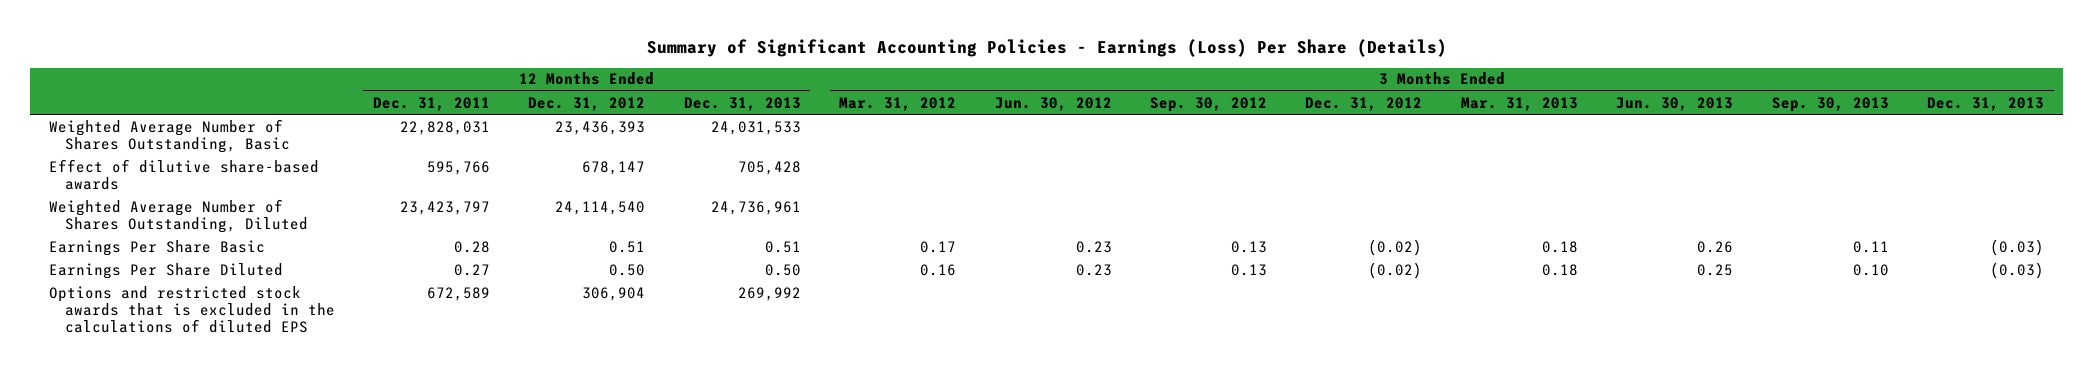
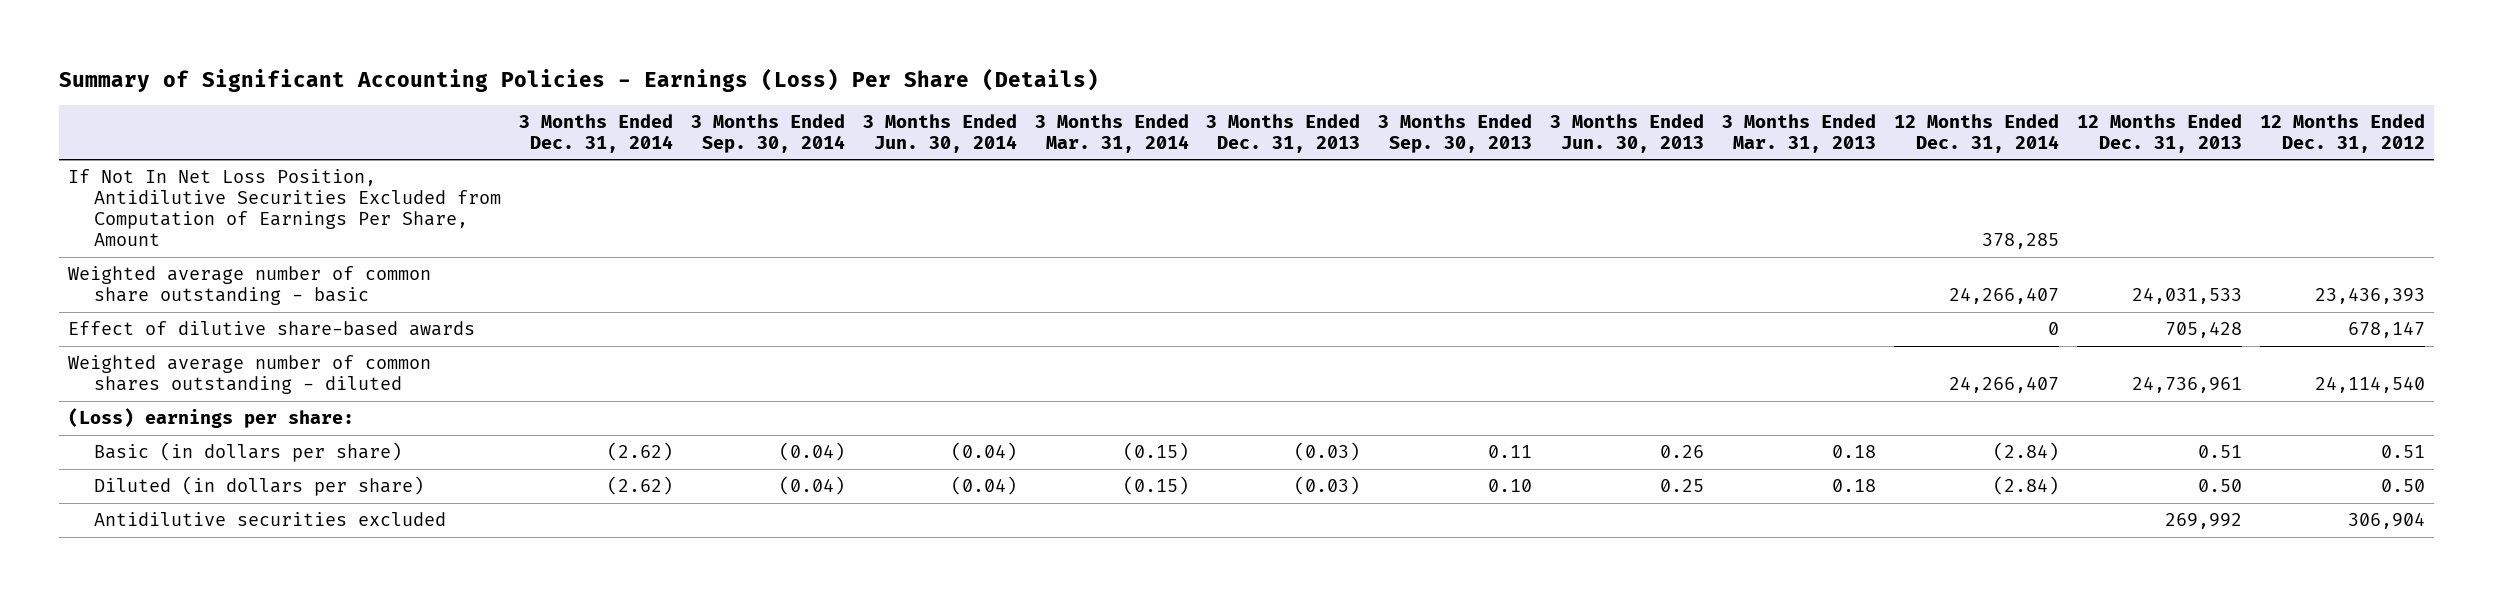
[373,96,491,111] Dec. 31, 2011 -> none
[839,96,957,111] Mar. 31, 2012 -> none
[994,96,1112,111] Jun. 30, 2012 -> none
[1150,96,1268,112] Sep. 30, 2012 -> none
[1305,96,1423,111] Dec. 31, 2012 -> none
none -> [518,113,673,153] 3 Months Ended Dec. 31, 2014
none -> [690,113,845,153] 3 Months Ended Sep. 30, 2014
none -> [862,113,1017,153] 3 Months Ended Jun. 30, 2014
none -> [1034,113,1189,153] 3 Months Ended Mar. 31, 2014
none -> [1894,113,2060,153] 12 Months Ended Dec. 31, 2014
none -> [68,169,501,247] If Not In Net Loss Position, Antidilutive Securities Excluded from Computation of Earnings Per Share, Amount
[49,118,290,153] Weighted Average Number of Shares Outstanding, Basic -> [68,266,432,306] Weighted average number of common share outstanding - basic
[49,198,308,233] Weighted Average Number of Shares Outstanding, Diluted -> [68,355,432,395] Weighted average number of common shares outstanding - diluted
none -> [68,408,355,429] (Loss) earnings per share:
[49,239,266,256] Earnings Per Share Basic -> [93,442,402,463] Basic (in dollars per share)
[49,262,284,279] Earnings Per Share Diluted -> [93,476,424,497] Diluted (in dollars per share)
[49,285,335,333] Options and restricted stock awards that is excluded in the calculations of diluted EPS -> [93,512,446,527] Antidilutive securities excluded

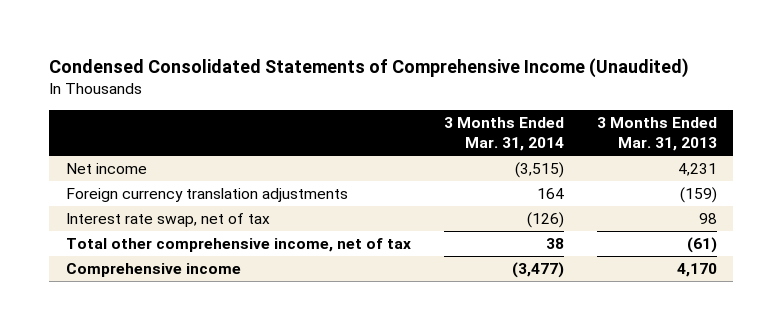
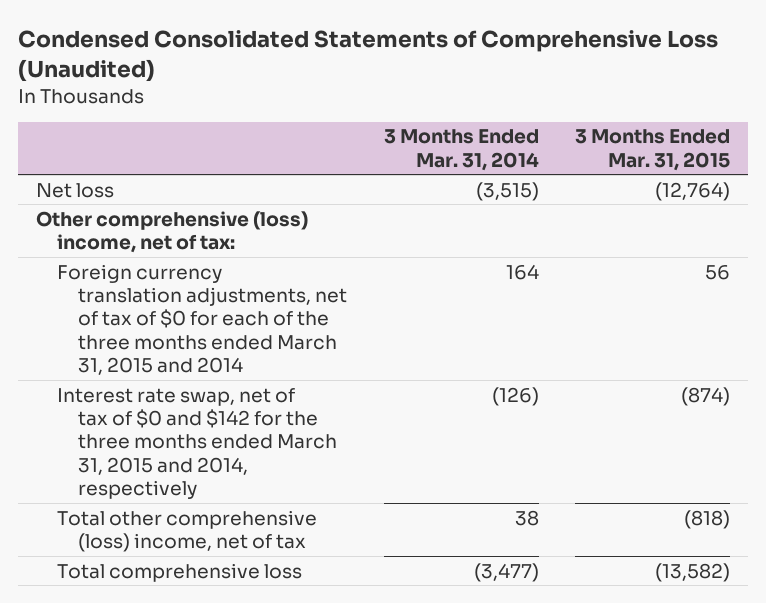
[49,58,690,79] Condensed Consolidated Statements of Comprehensive Income (Unaudited) -> [17,30,718,82] Condensed Consolidated Statements of Comprehensive Loss (Unaudited)
[596,117,717,151] 3 Months Ended Mar. 31, 2013 -> none
none -> [575,129,731,171] 3 Months Ended Mar. 31, 2015
[65,163,147,175] Net income -> [36,182,115,198] Net loss
none -> [36,210,309,254] Other comprehensive (loss) income, net of tax:
[65,188,348,203] Foreign currency translation adjustments -> [57,263,348,376] Foreign currency translation adjustments, net of tax of $0 for each of the three months ended March 31, 2015 and 2014
[65,213,270,228] Interest rate swap, net of tax -> [57,387,338,500] Interest rate swap, net of tax of $0 and $142 for the three months ended March 31, 2015 and 2014, respectively
[65,238,411,253] Total other comprehensive income, net of tax -> [57,509,318,553] Total other comprehensive (loss) income, net of tax
[65,263,241,278] Comprehensive income -> [57,562,303,582] Total comprehensive loss

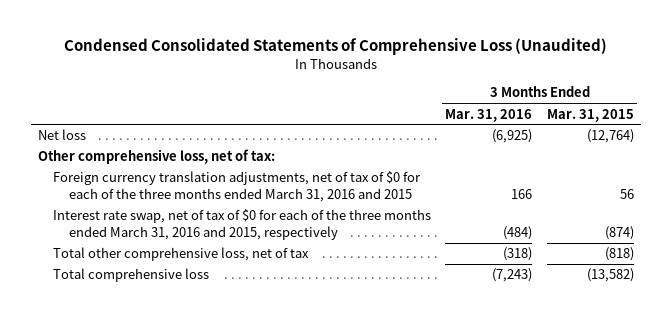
[383,129,539,171] 3 Months Ended Mar. 31, 2014 -> none
none -> [445,108,533,122] Mar. 31, 2016
[36,210,309,254] Other comprehensive (loss) income, net of tax: -> [37,149,275,165] Other comprehensive loss, net of tax:
[57,263,348,376] Foreign currency translation adjustments, net of tax of $0 for each of the three months ended March 31, 2015 and 2014 -> [53,171,422,203] Foreign currency translation adjustments, net of tax of $0 for each of the three months ended March 31, 2016 and 2015
[57,387,338,500] Interest rate swap, net of tax of $0 and $142 for the three months ended March 31, 2015 and 2014, respectively -> [53,209,432,241] Interest rate swap, net of tax of $0 for each of the three months ended March 31, 2016 and 2015, respectively
[57,509,318,553] Total other comprehensive (loss) income, net of tax -> [53,247,310,262] Total other comprehensive loss, net of tax

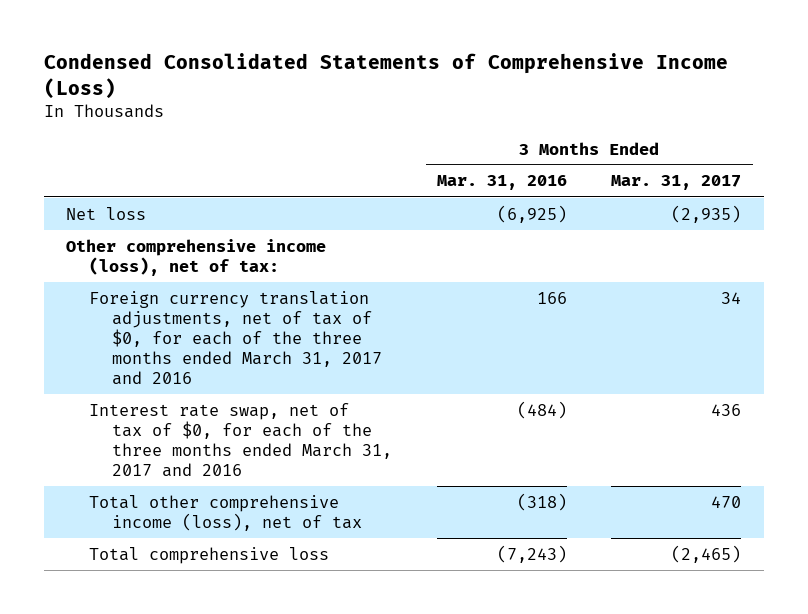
[63,38,607,56] Condensed Consolidated Statements of Comprehensive Loss (Unaudited) -> [44,53,729,99] Condensed Consolidated Statements of Comprehensive Income (Loss)
[546,108,634,122] Mar. 31, 2015 -> none
none -> [611,175,742,191] Mar. 31, 2017
[37,149,275,165] Other comprehensive loss, net of tax: -> [66,238,327,276] Other comprehensive income (loss), net of tax:
[53,171,422,203] Foreign currency translation adjustments, net of tax of $0 for each of the three months ended March 31, 2016 and 2015 -> [89,290,383,385] Foreign currency translation adjustments, net of tax of $0, for each of the three months ended March 31, 2017 and 2016
[53,209,432,241] Interest rate swap, net of tax of $0 for each of the three months ended March 31, 2016 and 2015, respectively -> [89,402,393,477] Interest rate swap, net of tax of $0, for each of the three months ended March 31, 2017 and 2016
[53,247,310,262] Total other comprehensive loss, net of tax -> [89,494,363,531] Total other comprehensive income (loss), net of tax

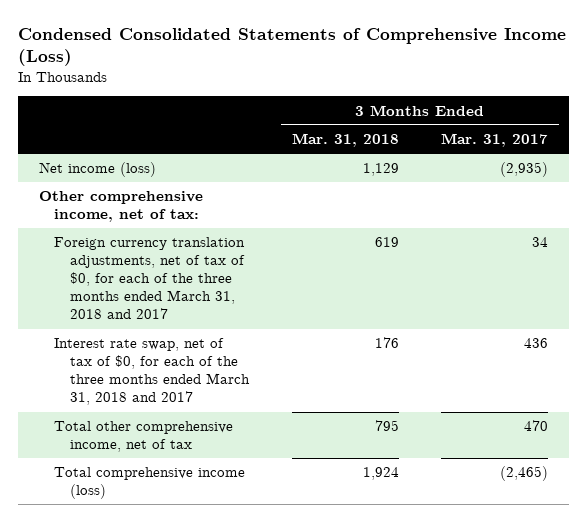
[436,175,567,191] Mar. 31, 2016 -> none
none -> [291,132,399,147] Mar. 31, 2018
[66,206,147,220] Net loss -> [38,162,156,178] Net income (loss)
[66,238,327,276] Other comprehensive income (loss), net of tax: -> [38,191,203,223] Other comprehensive income, net of tax:
[89,290,383,385] Foreign currency translation adjustments, net of tax of $0, for each of the three months ended March 31, 2017 and 2016 -> [54,237,246,320] Foreign currency translation adjustments, net of tax of $0, for each of the three months ended March 31, 2018 and 2017
[89,402,393,477] Interest rate swap, net of tax of $0, for each of the three months ended March 31, 2017 and 2016 -> [54,338,251,406] Interest rate swap, net of tax of $0, for each of the three months ended March 31, 2018 and 2017
[89,494,363,531] Total other comprehensive income (loss), net of tax -> [54,421,234,453] Total other comprehensive income, net of tax
[89,546,330,564] Total comprehensive loss -> [54,467,246,500] Total comprehensive income (loss)

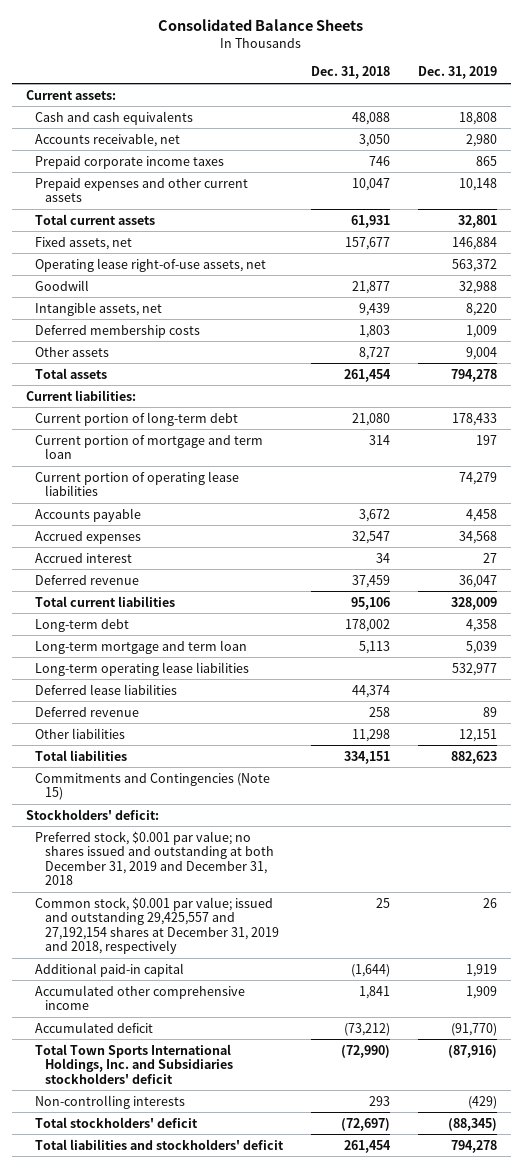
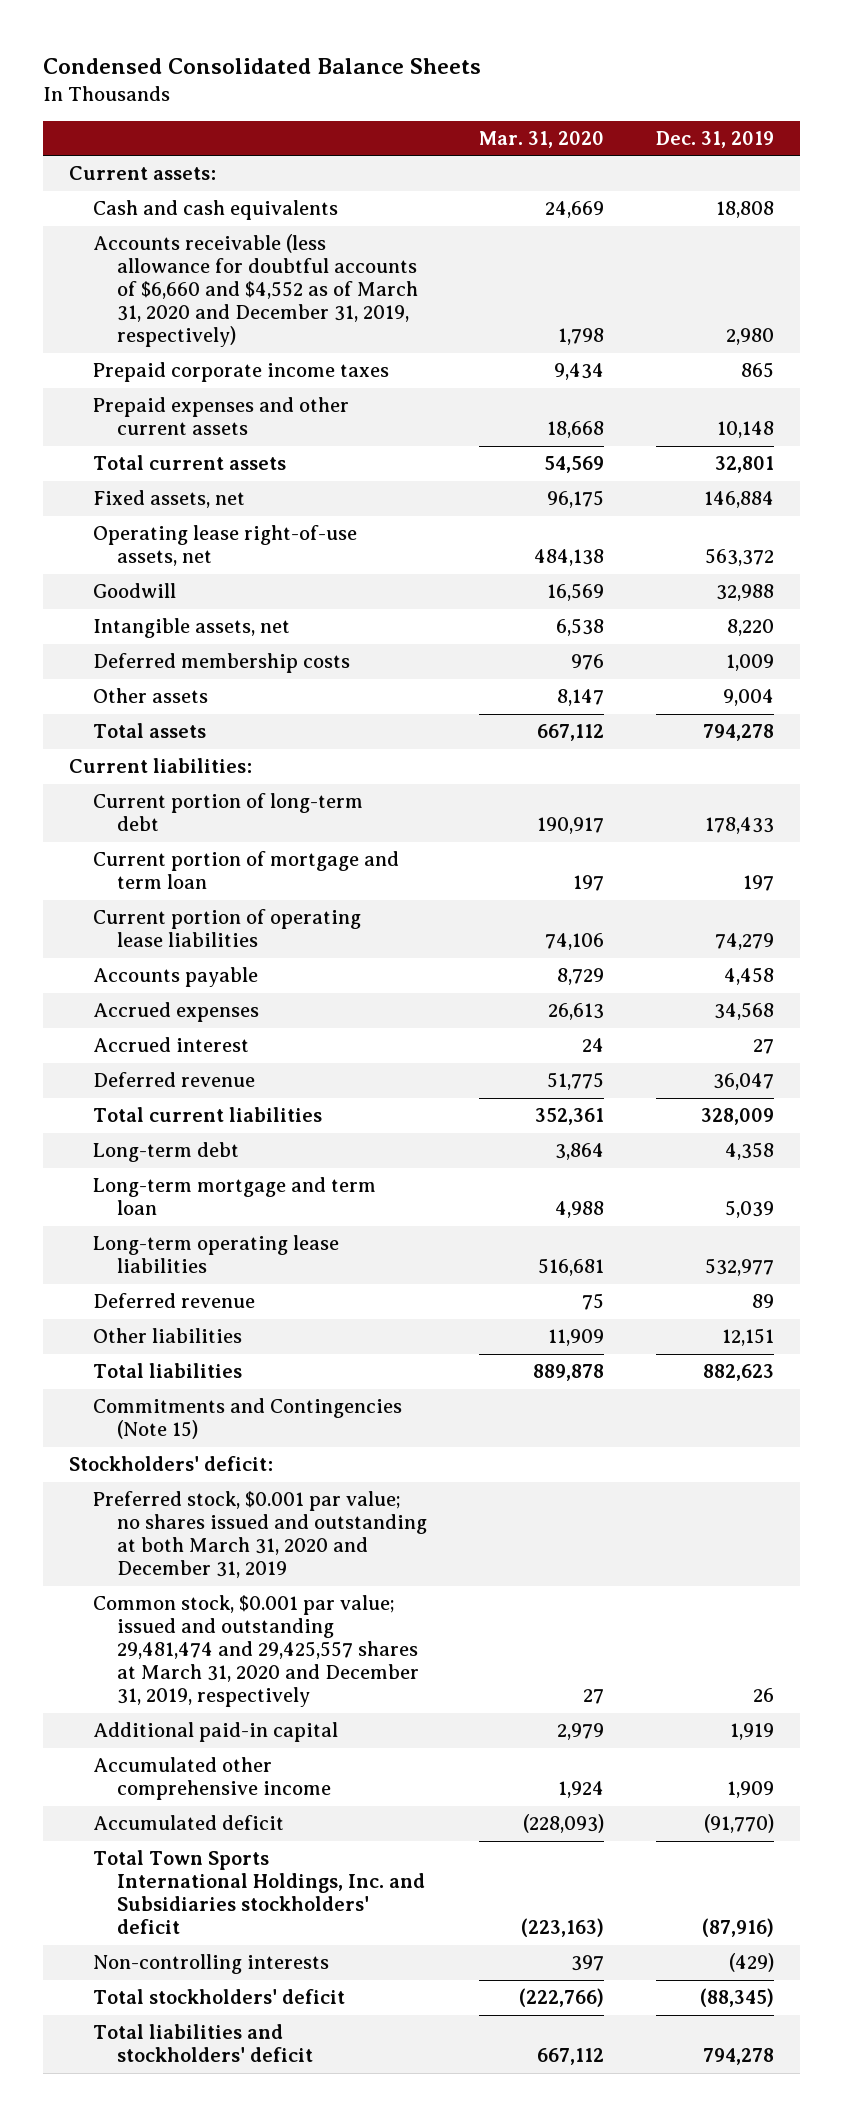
[158,19,364,32] Consolidated Balance Sheets -> [43,57,482,74] Condensed Consolidated Balance Sheets
[310,66,390,80] Dec. 31, 2018 -> none
none -> [479,130,605,148] Mar. 31, 2020
[35,132,181,147] Accounts receivable, net -> [93,234,419,348] Accounts receivable (less allowance for doubtful accounts of $6,660 and $4,552 as of March 31, 2020 and December 31, 2019, respectively)
[35,683,178,695] Deferred lease liabilities -> none
[35,830,274,886] Preferred stock, $0.001 par value; no shares issued and outstanding at both December 31, 2019 and December 31, 2018 -> [93,1491,428,1579] Preferred stock, $0.001 par value; no shares issued and outstanding at both March 31, 2020 and December 31, 2019
[35,896,279,955] Common stock, $0.001 par value; issued and outstanding 29,425,557 and 27,192,154 shares at December 31, 2019 and 2018, respectively -> [93,1595,420,1708] Common stock, $0.001 par value; issued and outstanding 29,481,474 and 29,425,557 shares at March 31, 2020 and December 31, 2019, respectively

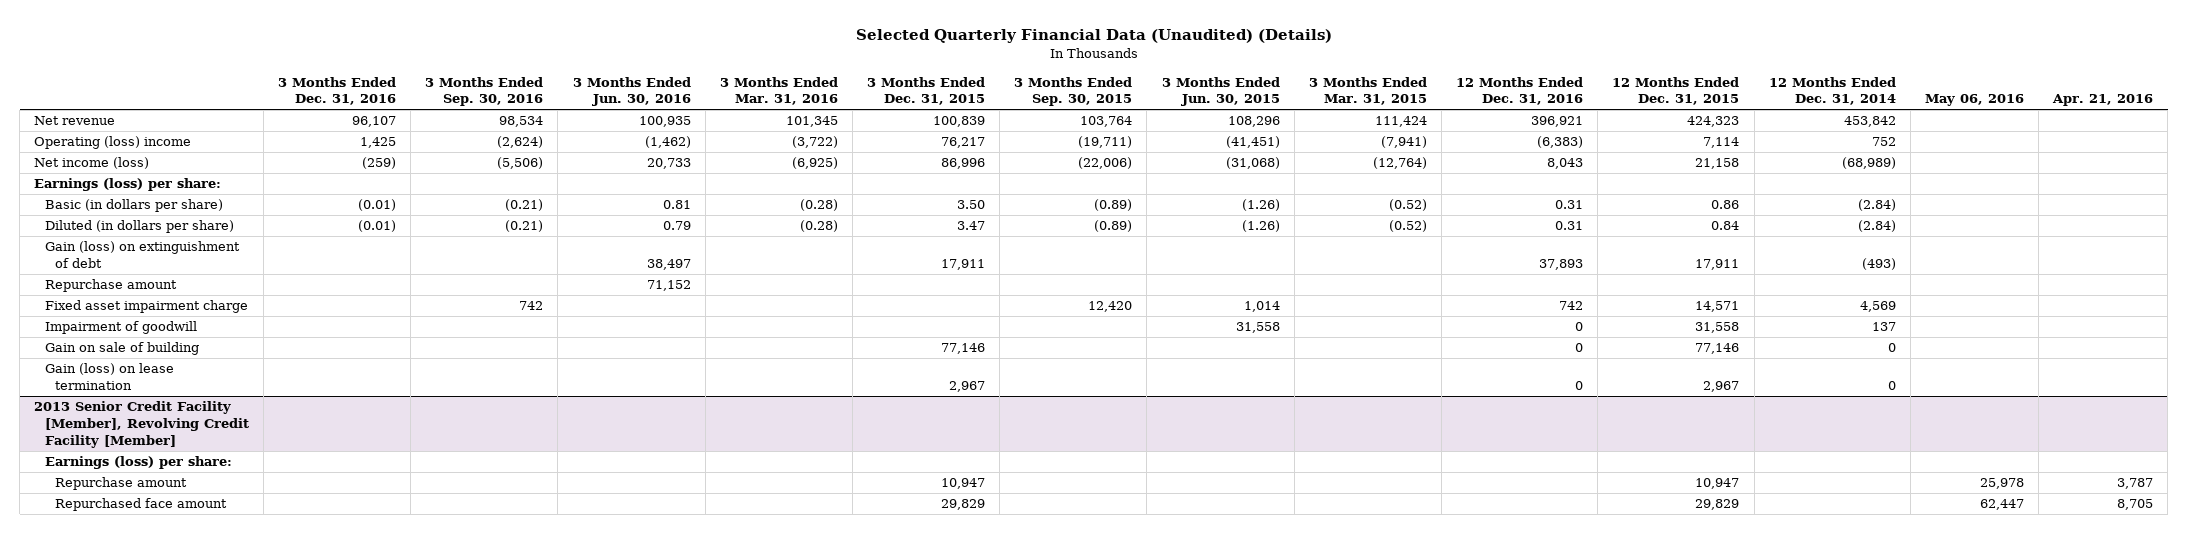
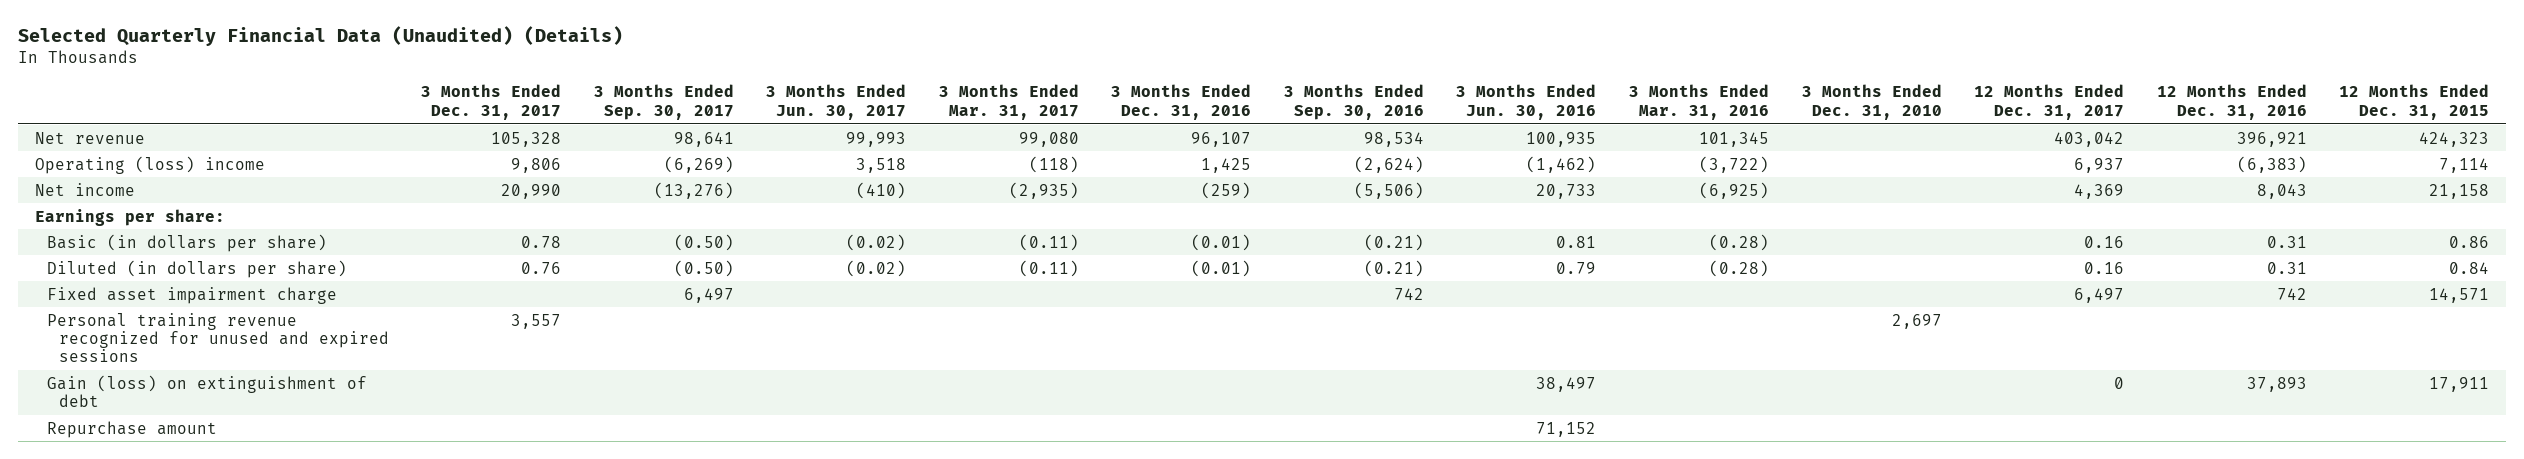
[867,76,986,106] 3 Months Ended Dec. 31, 2015 -> none
[1014,76,1133,107] 3 Months Ended Sep. 30, 2015 -> none
[1161,76,1280,107] 3 Months Ended Jun. 30, 2015 -> none
[1308,76,1427,106] 3 Months Ended Mar. 31, 2015 -> none
[1768,76,1896,106] 12 Months Ended Dec. 31, 2014 -> none
[1925,94,2025,107] May 06, 2016 -> none
[2052,94,2154,107] Apr. 21, 2016 -> none
none -> [421,84,562,120] 3 Months Ended Dec. 31, 2017
none -> [593,84,734,120] 3 Months Ended Sep. 30, 2017
none -> [766,84,907,120] 3 Months Ended Jun. 30, 2017
none -> [938,84,1079,120] 3 Months Ended Mar. 31, 2017
none -> [1801,84,1942,120] 3 Months Ended Dec. 31, 2010
none -> [1974,84,2125,120] 12 Months Ended Dec. 31, 2017
[34,157,150,170] Net income (loss) -> [34,182,135,196] Net income
[34,178,222,192] Earnings (loss) per share: -> [34,208,225,226] Earnings per share:
[44,300,248,314] Fixed asset impairment charge -> [46,286,337,304] Fixed asset impairment charge
none -> [46,312,389,363] Personal training revenue recognized for unused and expired sessions
[44,321,197,335] Impairment of goodwill -> none
[44,342,199,356] Gain on sale of building -> none
[44,363,174,391] Gain (loss) on lease termination -> none
[34,401,249,449] 2013 Senior Credit Facility [Member], Revolving Credit Facility [Member] -> none
[44,456,232,470] Earnings (loss) per share: -> none
[55,477,188,491] Repurchase amount -> none
[55,498,228,512] Repurchased face amount -> none

